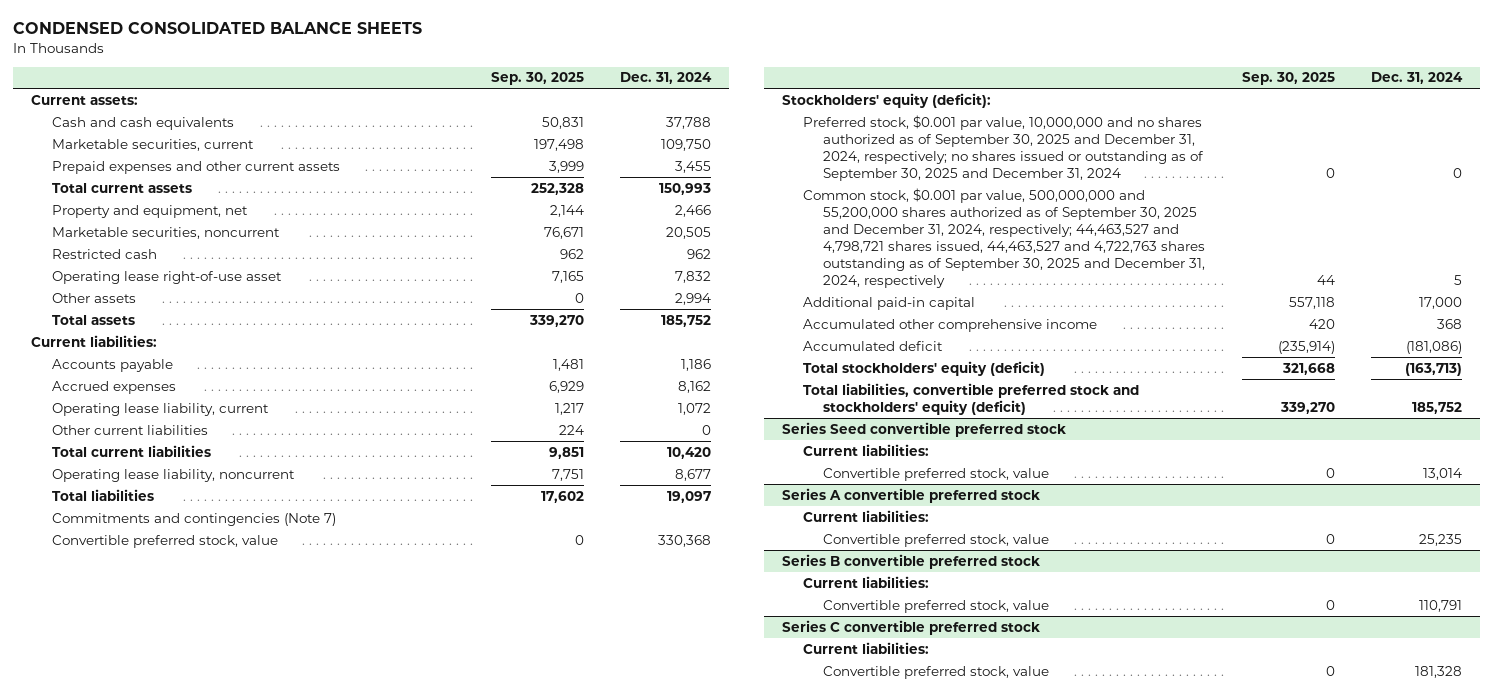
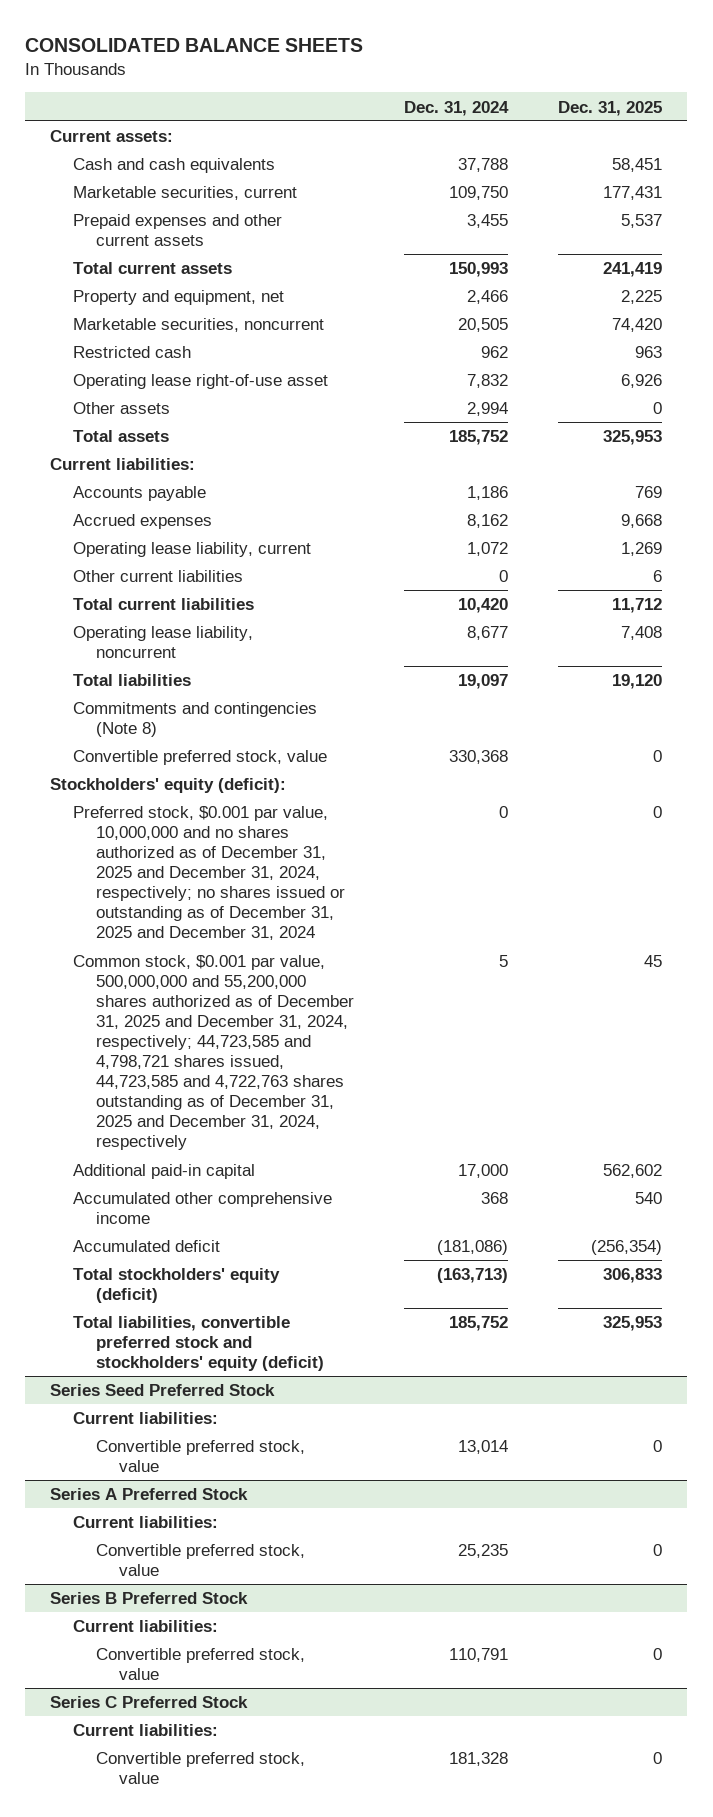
[12,22,422,35] CONDENSED CONSOLIDATED BALANCE SHEETS -> [25,38,364,53] CONSOLIDATED BALANCE SHEETS
[490,72,584,86] Sep. 30, 2025 -> none
none -> [558,100,663,116] Dec. 31, 2025
[51,512,336,526] Commitments and contingencies (Note 7) -> [73,702,318,738] Commitments and contingencies (Note 8)
[802,114,1205,182] Preferred stock, $0.001 par value, 10,000,000 and no shares authorized as of September 30, 2025 and December 31, 2024, respectively; no shares issued or outstanding as of September 30, 2025 and December 31, 2024 -> [73,806,346,941] Preferred stock, $0.001 par value, 10,000,000 and no shares authorized as of December 31, 2025 and December 31, 2024, respectively; no shares issued or outstanding as of December 31, 2025 and December 31, 2024
[802,187,1206,289] Common stock, $0.001 par value, 500,000,000 and 55,200,000 shares authorized as of September 30, 2025 and December 31, 2024, respectively; 44,463,527 and 4,798,721 shares issued, 44,463,527 and 4,722,763 shares outstanding as of September 30, 2025 and December 31, 2024, respectively -> [73,955,355,1151] Common stock, $0.001 par value, 500,000,000 and 55,200,000 shares authorized as of December 31, 2025 and December 31, 2024, respectively; 44,723,585 and 4,798,721 shares issued, 44,723,585 and 4,722,763 shares outstanding as of December 31, 2025 and December 31, 2024, respectively
[781,421,1066,437] Series Seed convertible preferred stock -> [50,1384,276,1397] Series Seed Preferred Stock
[781,487,1040,503] Series A convertible preferred stock -> [50,1488,249,1501] Series A Preferred Stock
[781,553,1040,569] Series B convertible preferred stock -> [50,1592,249,1605] Series B Preferred Stock
[781,619,1040,635] Series C convertible preferred stock -> [50,1696,249,1709] Series C Preferred Stock

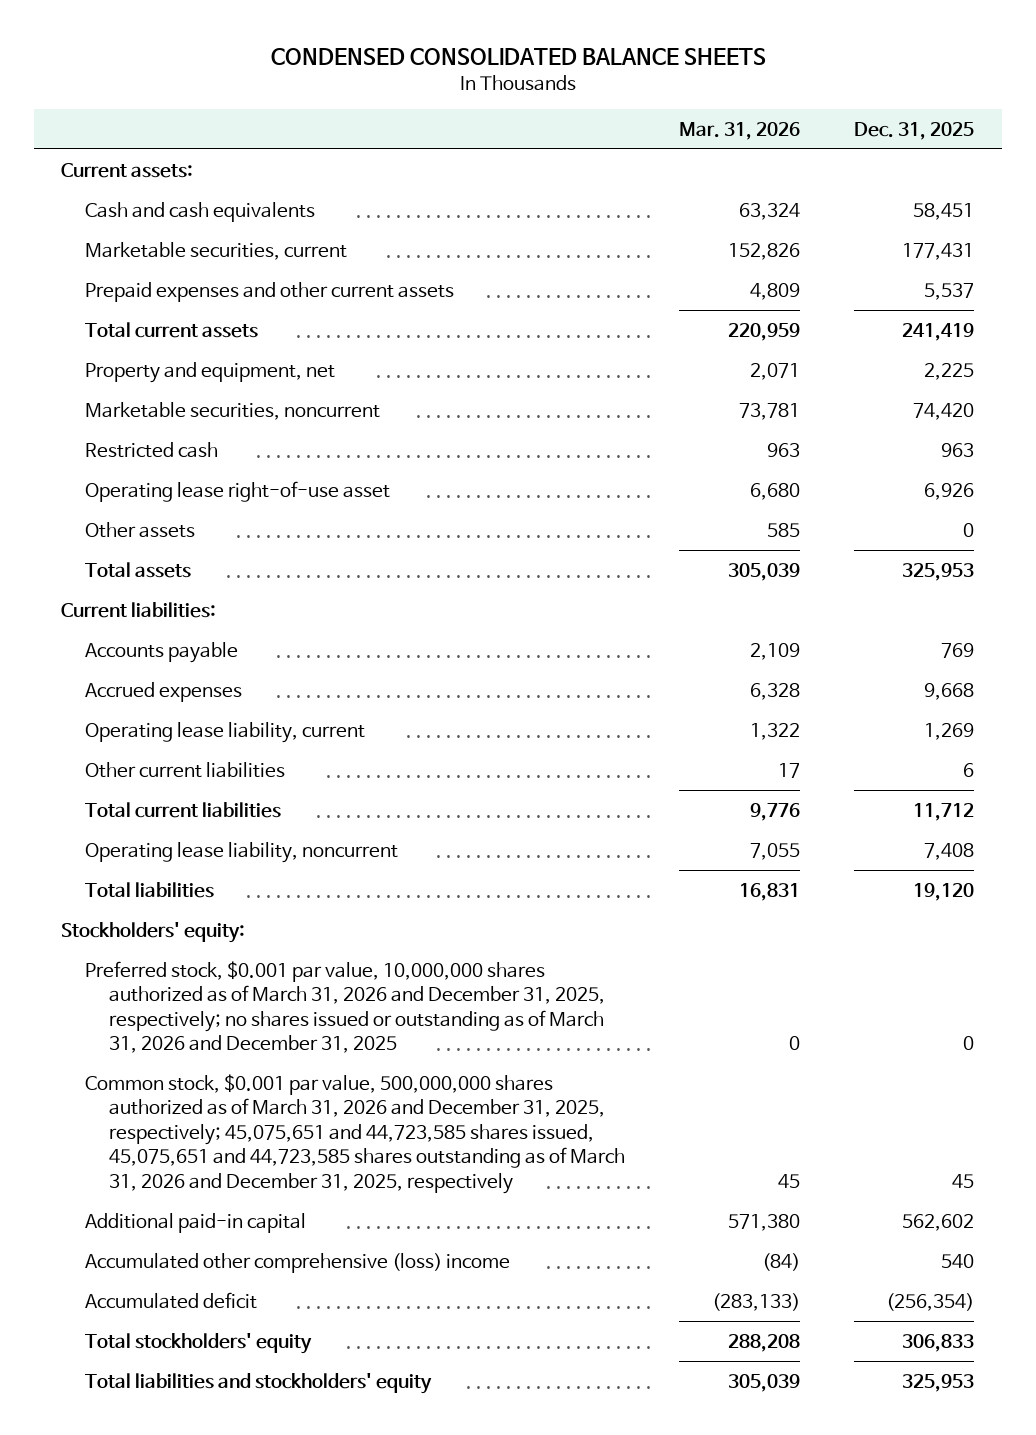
[25,38,364,53] CONSOLIDATED BALANCE SHEETS -> [270,48,766,66] CONDENSED CONSOLIDATED BALANCE SHEETS
[404,100,510,116] Dec. 31, 2024 -> none
none -> [678,122,800,141] Mar. 31, 2026
[73,702,318,738] Commitments and contingencies (Note 8) -> none
[73,750,328,766] Convertible preferred stock, value -> none
[50,778,287,794] Stockholders' equity (deficit): -> [61,921,246,943] Stockholders' equity:
[73,806,346,941] Preferred stock, $0.001 par value, 10,000,000 and no shares authorized as of December 31, 2025 and December 31, 2024, respectively; no shares issued or outstanding as of December 31, 2025 and December 31, 2024 -> [85,960,605,1054] Preferred stock, $0.001 par value, 10,000,000 shares authorized as of March 31, 2026 and December 31, 2025, respectively; no shares issued or outstanding as of March 31, 2026 and December 31, 2025
[73,955,355,1151] Common stock, $0.001 par value, 500,000,000 and 55,200,000 shares authorized as of December 31, 2025 and December 31, 2024, respectively; 44,723,585 and 4,798,721 shares issued, 44,723,585 and 4,722,763 shares outstanding as of December 31, 2025 and December 31, 2024, respectively -> [85,1073,625,1195] Common stock, $0.001 par value, 500,000,000 shares authorized as of March 31, 2026 and December 31, 2025, respectively; 45,075,651 and 44,723,585 shares issued, 45,075,651 and 44,723,585 shares outstanding as of March 31, 2026 and December 31, 2025, respectively
[73,1192,333,1225] Accumulated other comprehensive income -> [85,1252,511,1273] Accumulated other comprehensive (loss) income
[50,1384,276,1397] Series Seed Preferred Stock -> none
[73,1412,219,1425] Current liabilities: -> none
[96,1440,306,1473] Convertible preferred stock, value -> none
[50,1488,249,1501] Series A Preferred Stock -> none
[73,1516,219,1529] Current liabilities: -> none
[96,1544,306,1577] Convertible preferred stock, value -> none
[50,1592,249,1605] Series B Preferred Stock -> none
[73,1620,219,1633] Current liabilities: -> none
[96,1648,306,1681] Convertible preferred stock, value -> none
[50,1696,249,1709] Series C Preferred Stock -> none
[73,1724,219,1737] Current liabilities: -> none
[96,1752,306,1785] Convertible preferred stock, value -> none
[73,1268,281,1304] Total stockholders' equity (deficit) -> [85,1332,313,1354] Total stockholders' equity
[73,1316,325,1372] Total liabilities, convertible preferred stock and stockholders' equity (deficit) -> [85,1372,433,1394] Total liabilities and stockholders' equity

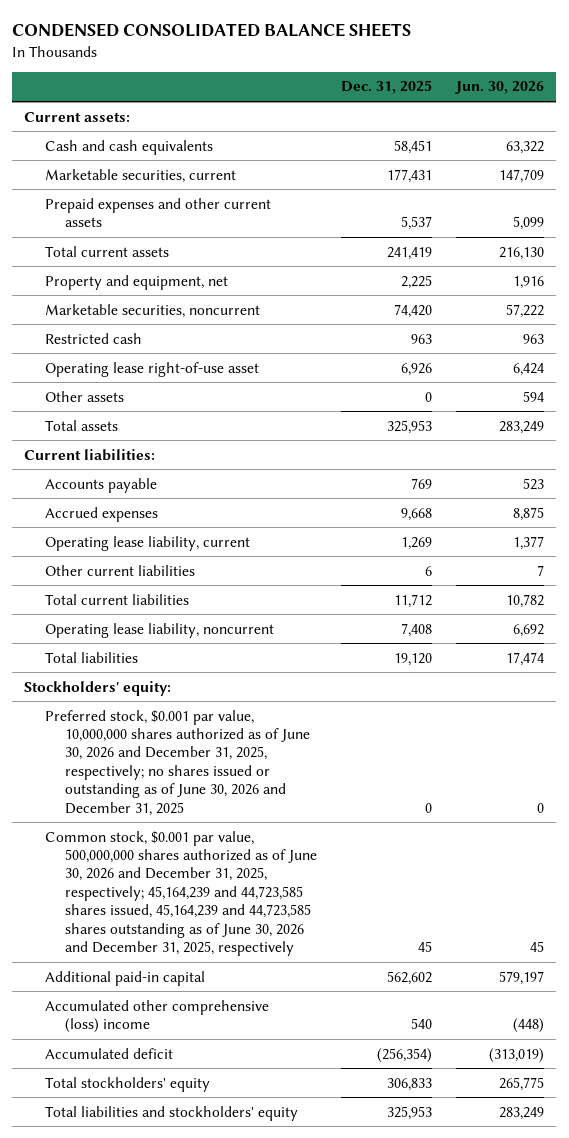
[678,122,800,141] Mar. 31, 2026 -> none
none -> [455,81,545,95] Jun. 30, 2026
[85,960,605,1054] Preferred stock, $0.001 par value, 10,000,000 shares authorized as of March 31, 2026 and December 31, 2025, respectively; no shares issued or outstanding as of March 31, 2026 and December 31, 2025 -> [44,709,311,816] Preferred stock, $0.001 par value, 10,000,000 shares authorized as of June 30, 2026 and December 31, 2025, respectively; no shares issued or outstanding as of June 30, 2026 and December 31, 2025
[85,1073,625,1195] Common stock, $0.001 par value, 500,000,000 shares authorized as of March 31, 2026 and December 31, 2025, respectively; 45,075,651 and 44,723,585 shares issued, 45,075,651 and 44,723,585 shares outstanding as of March 31, 2026 and December 31, 2025, respectively -> [44,830,318,956] Common stock, $0.001 par value, 500,000,000 shares authorized as of June 30, 2026 and December 31, 2025, respectively; 45,164,239 and 44,723,585 shares issued, 45,164,239 and 44,723,585 shares outstanding as of June 30, 2026 and December 31, 2025, respectively

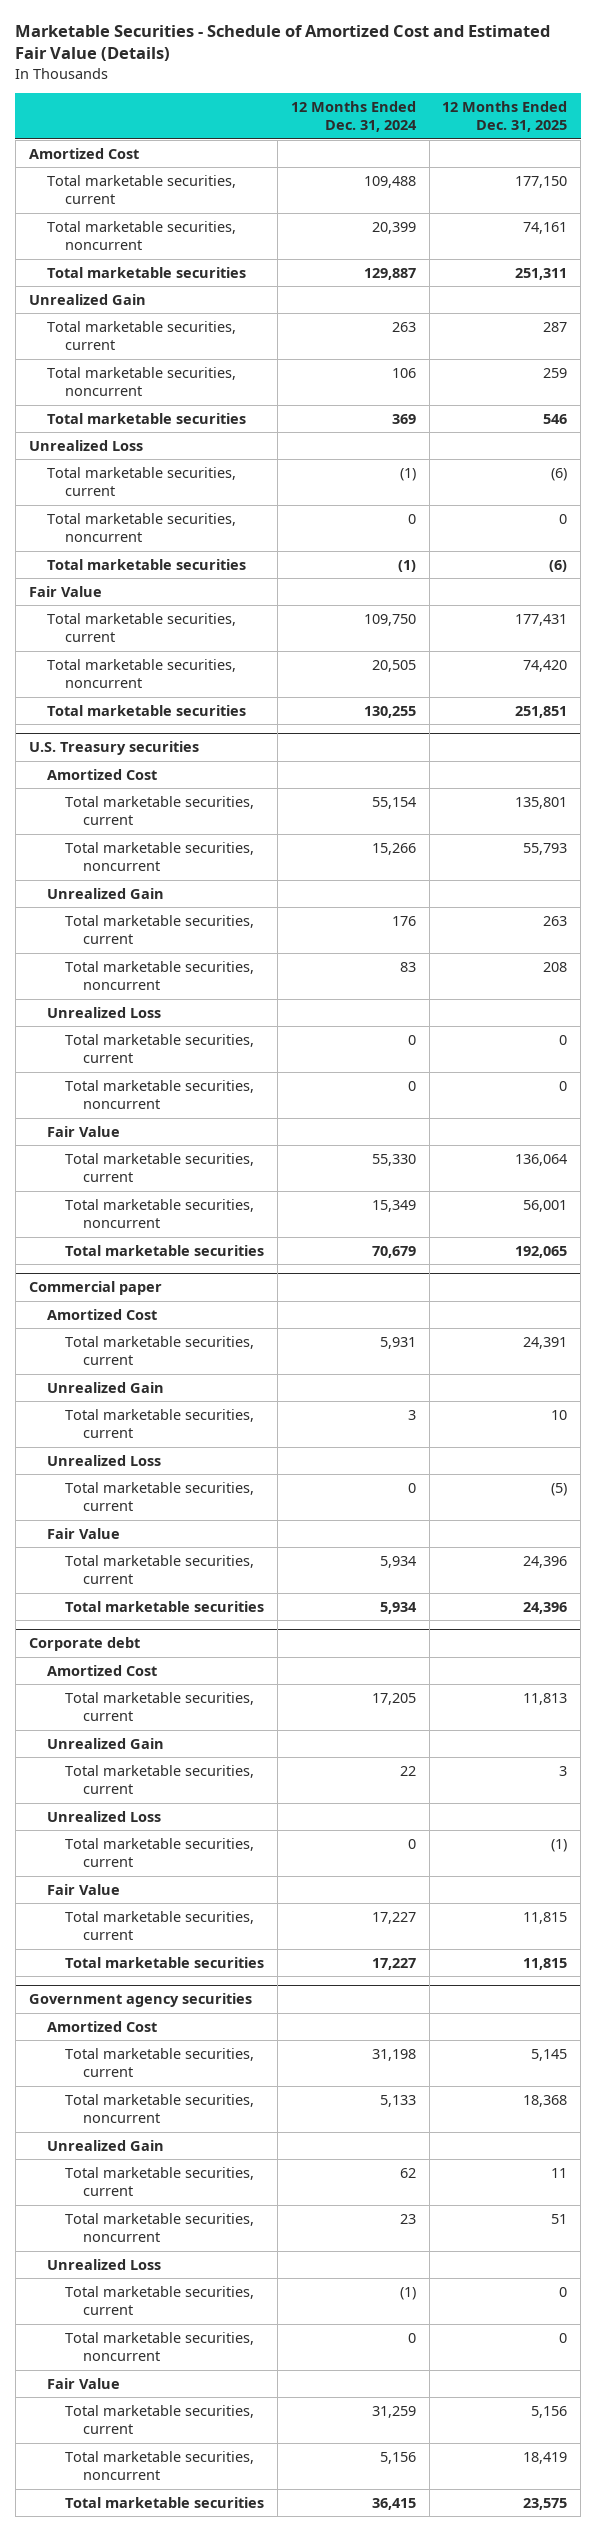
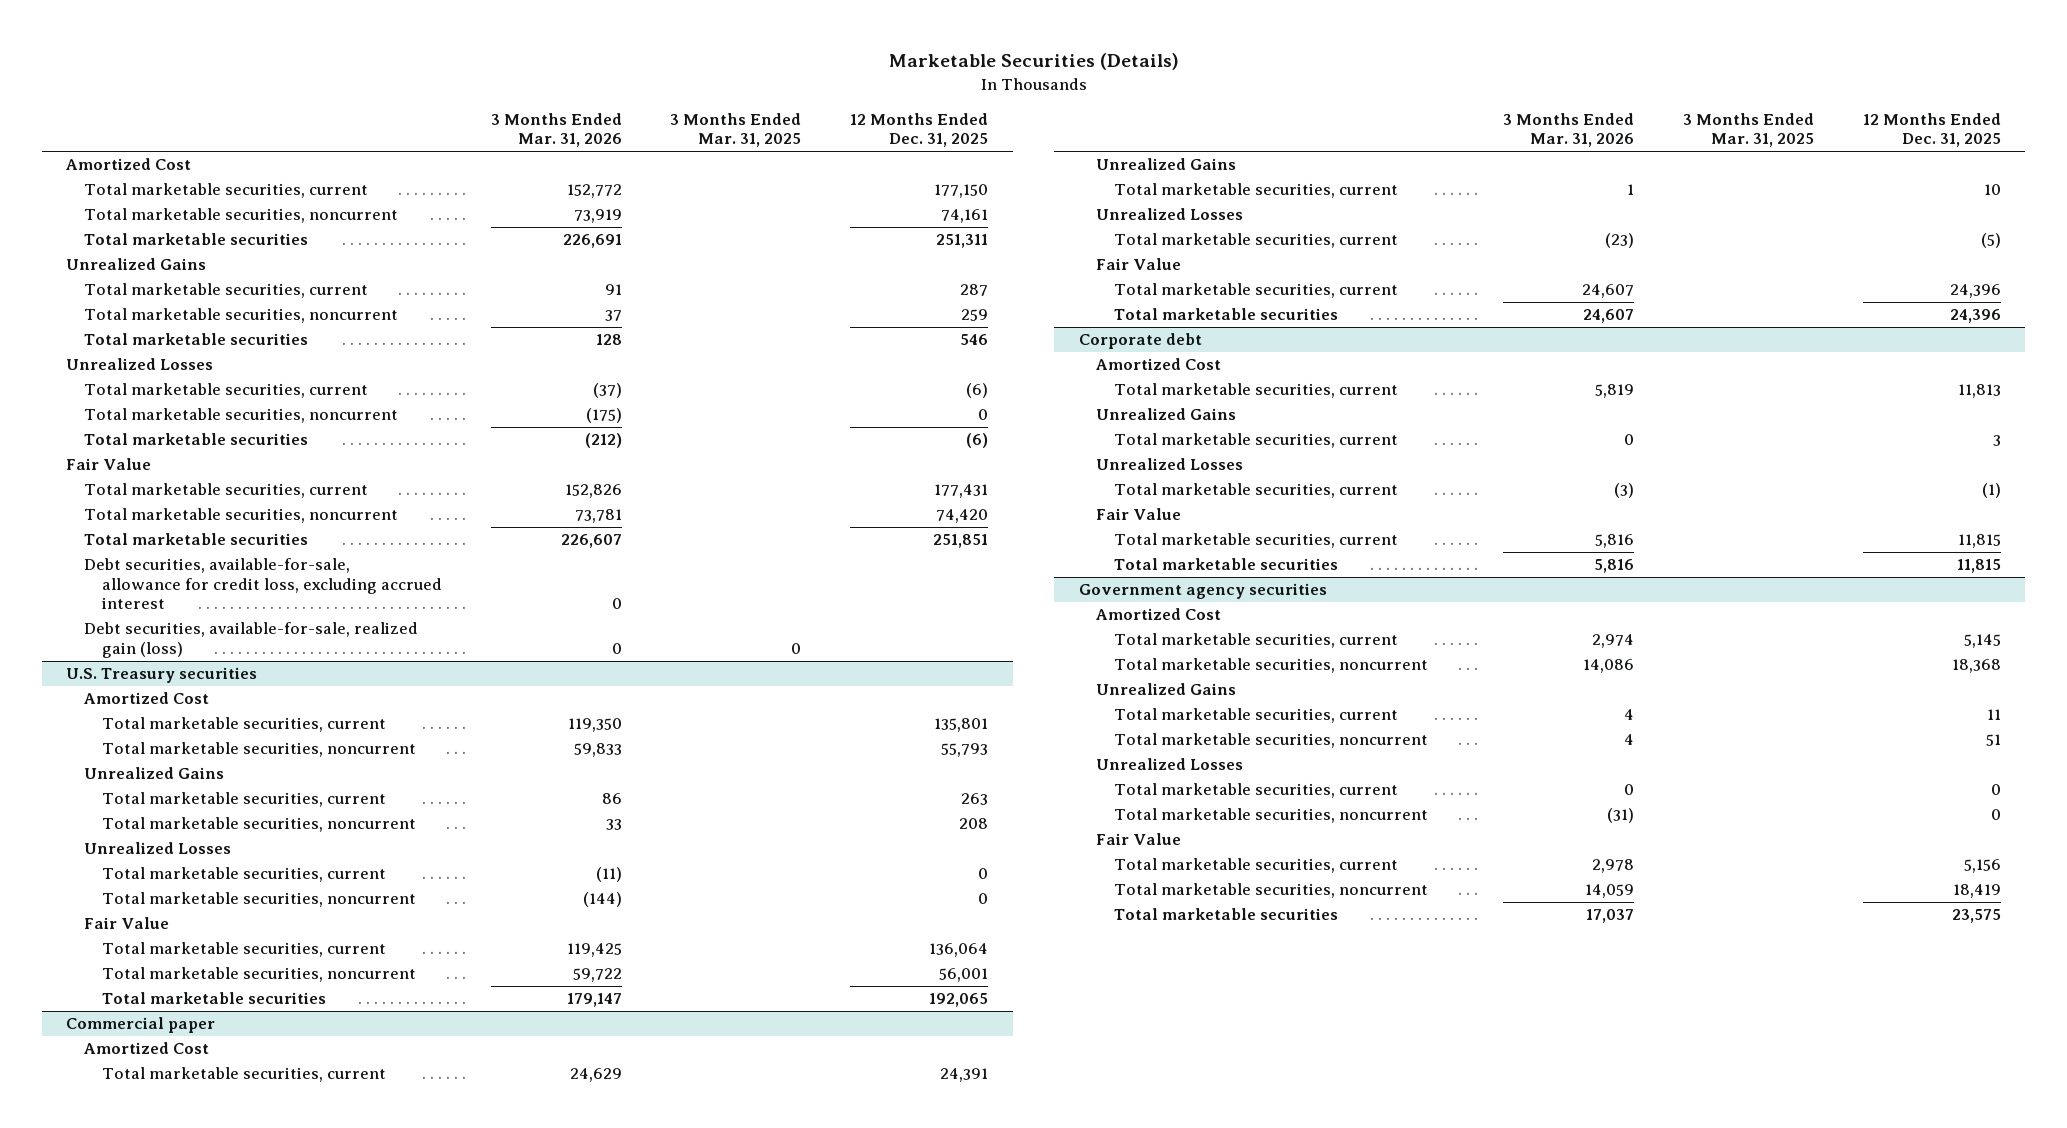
[15,25,551,62] Marketable Securities - Schedule of Amortized Cost and Estimated Fair Value (Details) -> [888,53,1179,71] Marketable Securities (Details)
[290,100,417,133] 12 Months Ended Dec. 31, 2024 -> none
none -> [490,112,622,148] 3 Months Ended Mar. 31, 2026
none -> [670,112,802,148] 3 Months Ended Mar. 31, 2025
[28,293,146,305] Unrealized Gain -> [66,258,207,271] Unrealized Gains
[28,439,143,451] Unrealized Loss -> [66,358,214,371] Unrealized Losses
none -> [83,558,442,610] Debt securities, available-for-sale, allowance for credit loss, excluding accrued interest
none -> [83,622,418,658] Debt securities, available-for-sale, realized gain (loss)
[46,887,164,899] Unrealized Gain -> [83,767,224,780] Unrealized Gains
[46,1006,161,1018] Unrealized Loss -> [83,842,231,855] Unrealized Losses
[46,1381,164,1393] Unrealized Gain -> [1096,158,1237,171] Unrealized Gains
[46,1454,161,1466] Unrealized Loss -> [1096,208,1244,221] Unrealized Losses
[46,1737,164,1749] Unrealized Gain -> [1096,408,1237,421] Unrealized Gains
[46,1810,161,1822] Unrealized Loss -> [1096,458,1244,471] Unrealized Losses
[46,2139,164,2151] Unrealized Gain -> [1096,683,1237,696] Unrealized Gains
[46,2258,161,2270] Unrealized Loss -> [1096,758,1244,771] Unrealized Losses

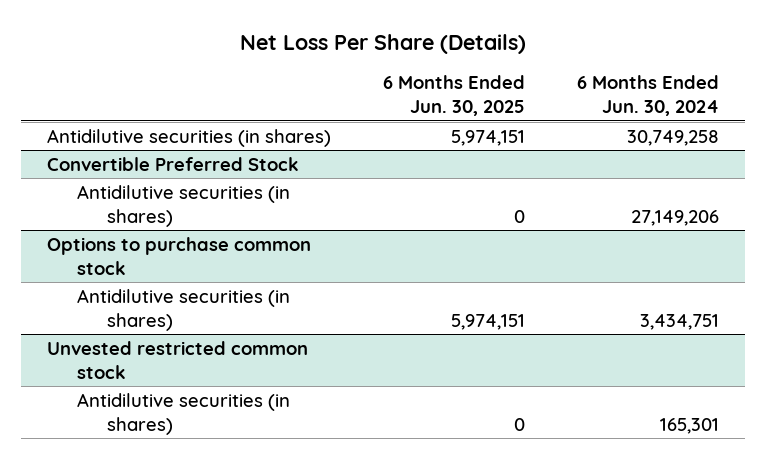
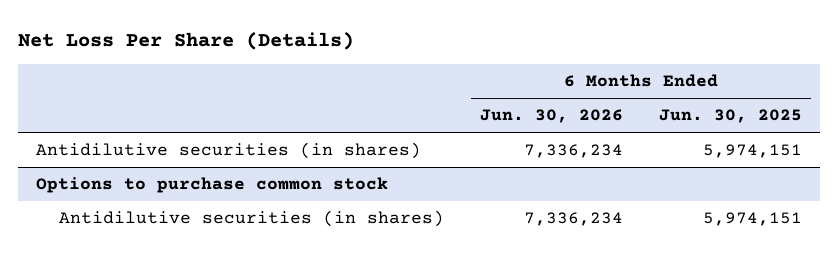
[577,75,720,117] 6 Months Ended Jun. 30, 2024 -> none
none -> [479,109,623,124] Jun. 30, 2026
[46,156,299,171] Convertible Preferred Stock -> none
[76,184,290,227] Antidilutive securities (in shares) -> none
[46,340,308,379] Unvested restricted common stock -> none
[76,392,290,435] Antidilutive securities (in shares) -> none

